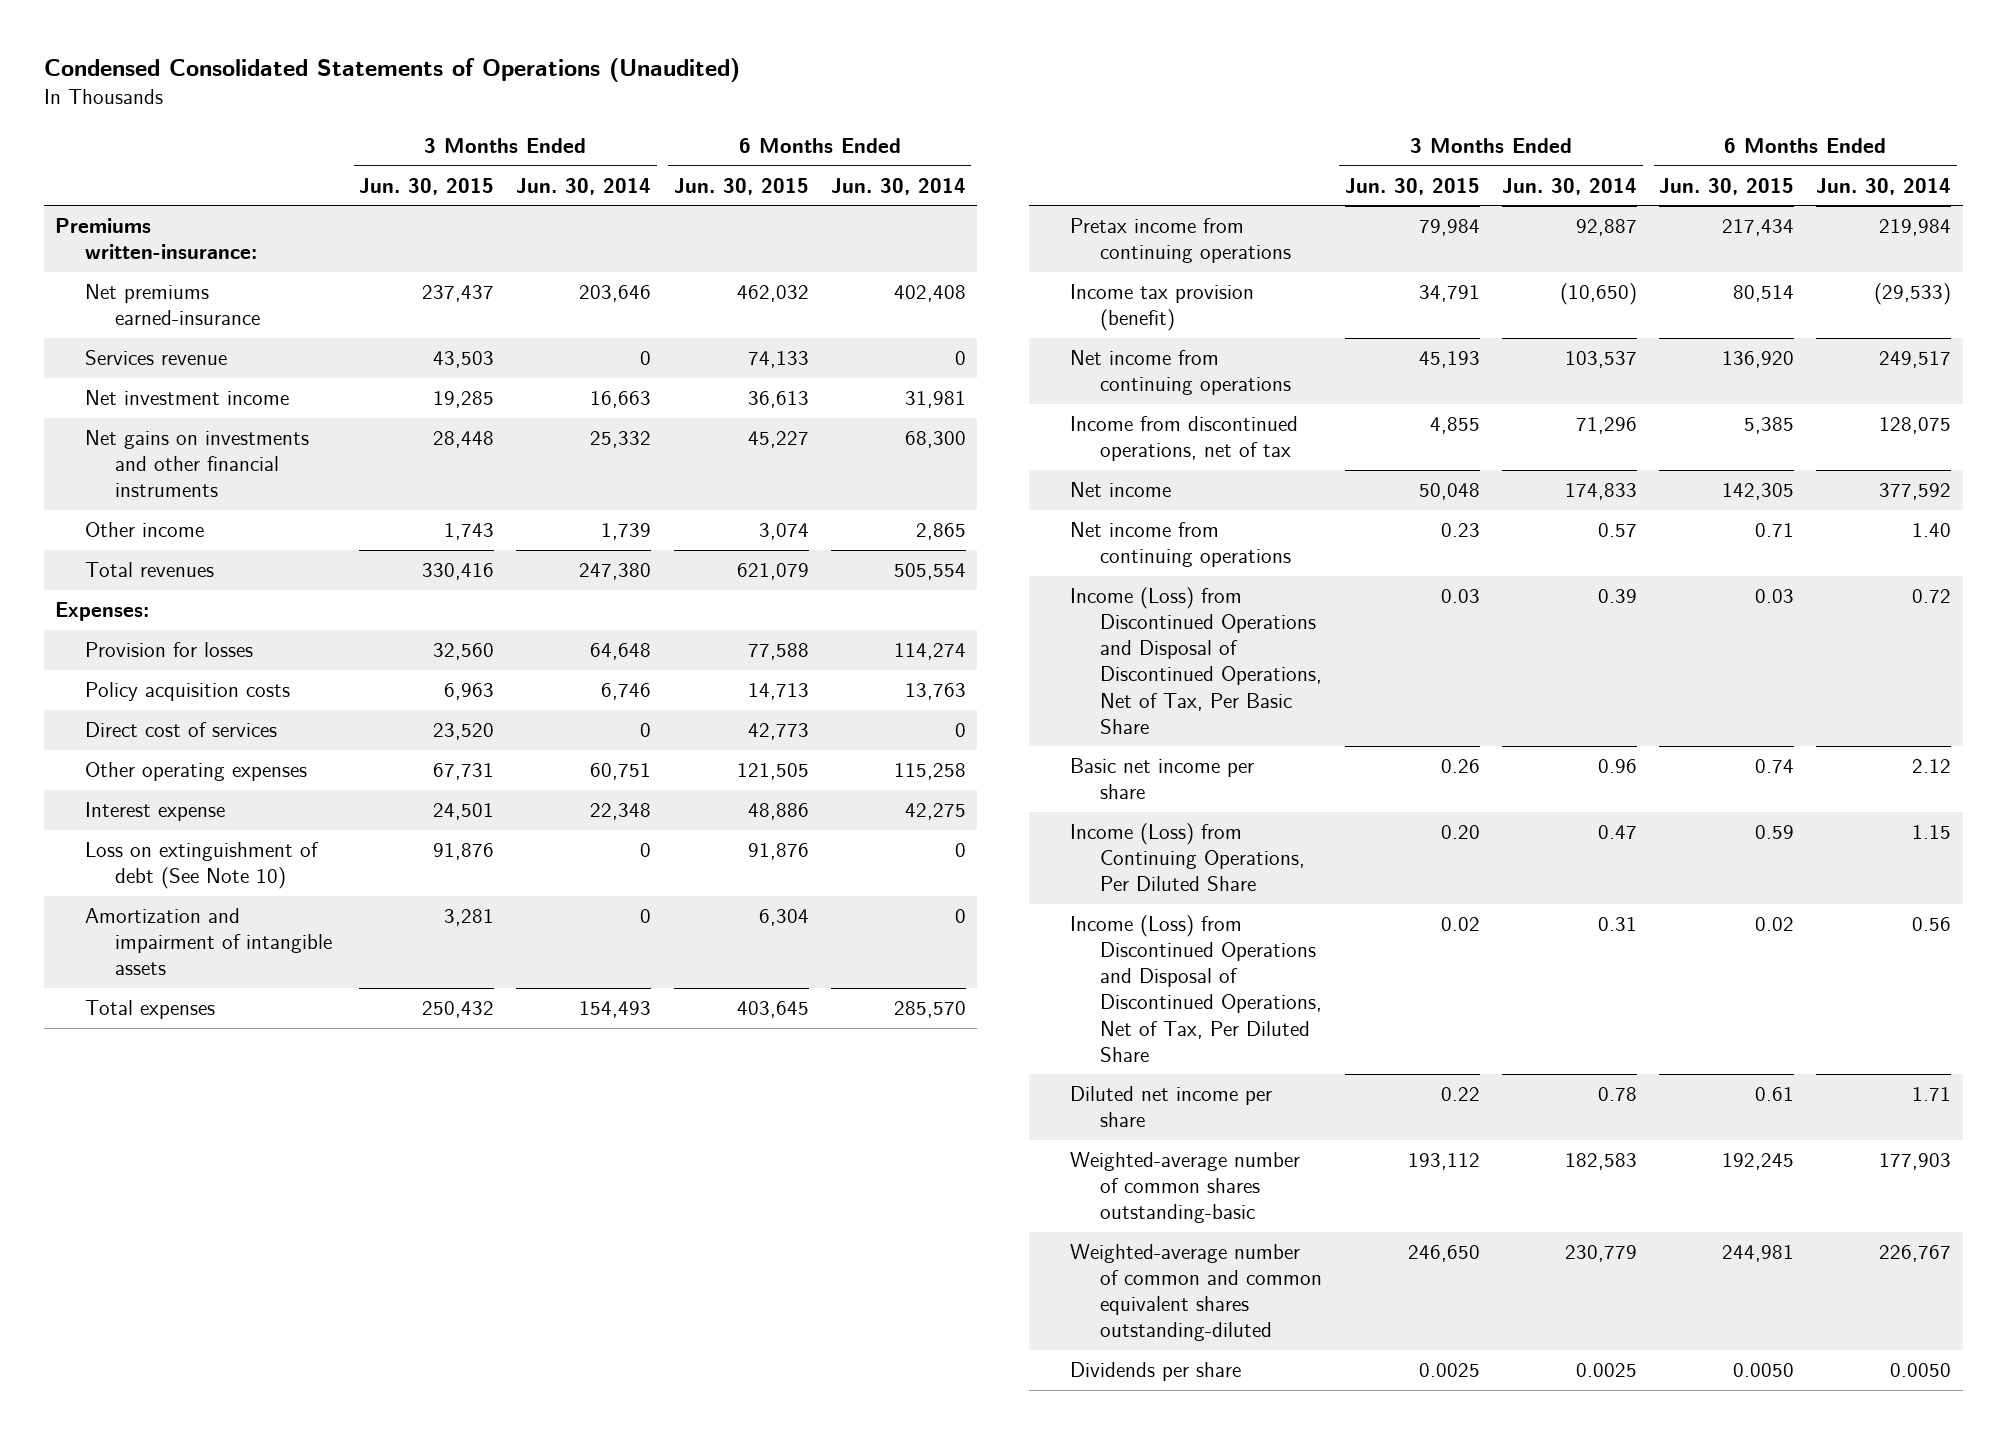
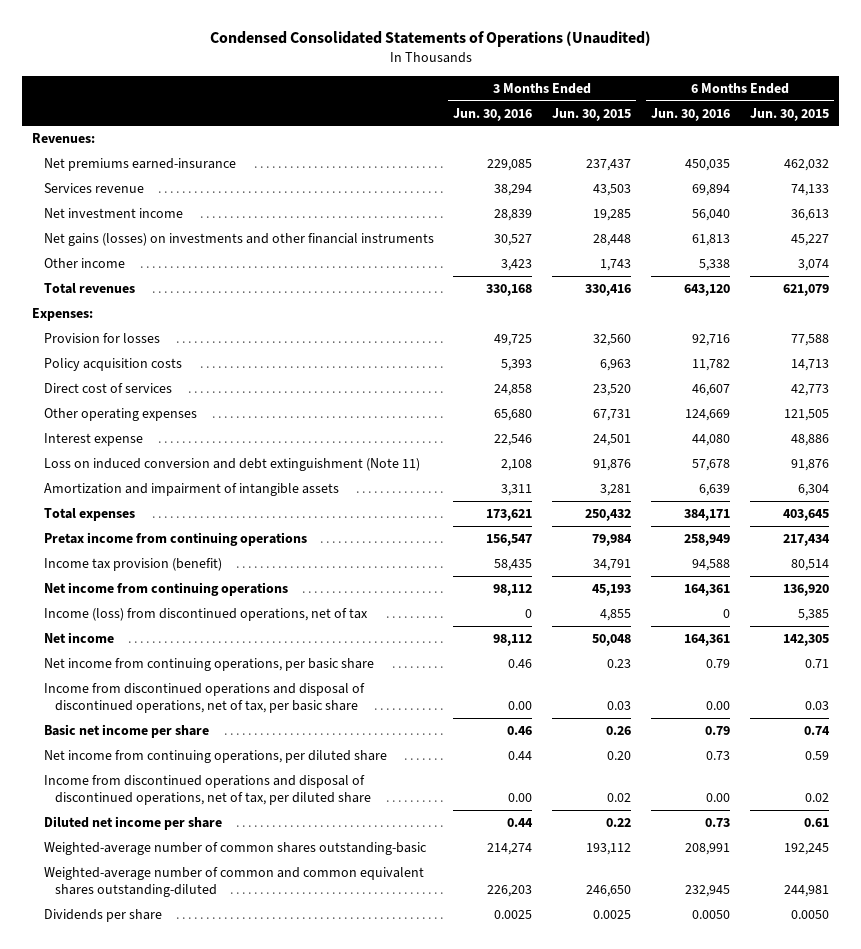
[516,177,652,195] Jun. 30, 2014 -> none
[830,177,966,195] Jun. 30, 2014 -> none
none -> [453,107,533,121] Jun. 30, 2016
none -> [651,107,731,121] Jun. 30, 2016
[54,218,257,260] Premiums written-insurance: -> none
none -> [31,132,95,143] Revenues:
[84,430,309,498] Net gains on investments and other financial instruments -> [43,232,434,246] Net gains (losses) on investments and other financial instruments
[84,842,319,890] Loss on extinguishment of debt (See Note 10) -> [43,457,420,471] Loss on induced conversion and debt extinguishment (Note 11)
[1070,416,1299,462] Income from discontinued operations, net of tax -> [43,607,368,621] Income (loss) from discontinued operations, net of tax
[1070,522,1292,568] Net income from continuing operations -> [43,657,374,671] Net income from continuing operations, per basic share
[1070,587,1323,734] Income (Loss) from Discontinued Operations and Disposal of Discontinued Operations, Net of Tax, Per Basic Share -> [43,682,365,714] Income from discontinued operations and disposal of discontinued operations, net of tax, per basic share
[1070,823,1306,892] Income (Loss) from Continuing Operations, Per Diluted Share -> [43,749,387,763] Net income from continuing operations, per diluted share
[1070,915,1323,1062] Income (Loss) from Discontinued Operations and Disposal of Discontinued Operations, Net of Tax, Per Diluted Share -> [43,774,372,806] Income from discontinued operations and disposal of discontinued operations, net of tax, per diluted share

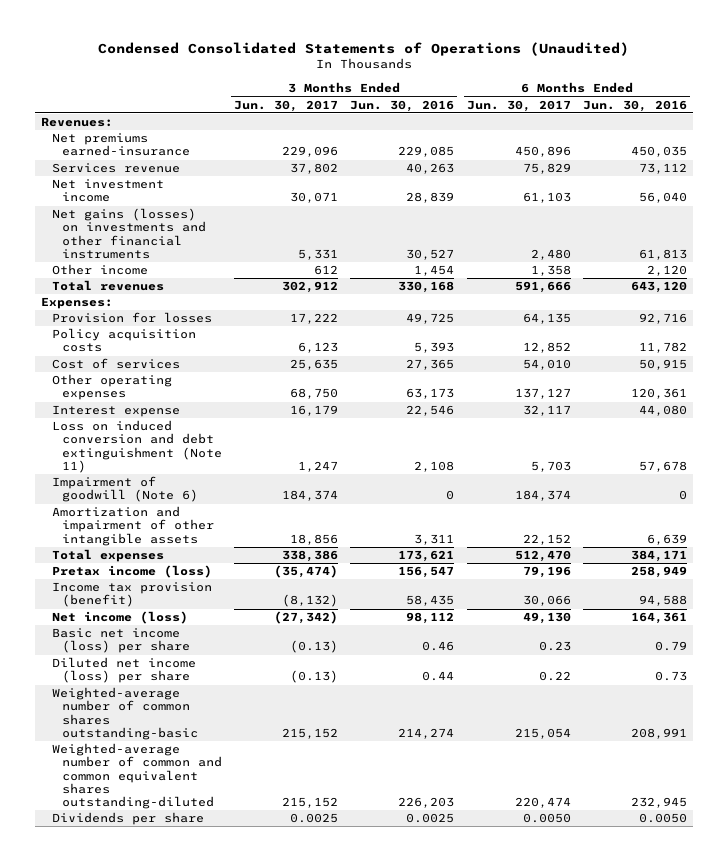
[552,107,632,121] Jun. 30, 2015 -> none
[750,107,830,121] Jun. 30, 2015 -> none
none -> [234,99,339,112] Jun. 30, 2017
none -> [466,99,571,112] Jun. 30, 2017
[494,183,533,196] 38,294 -> [406,163,455,175] 40,263
[692,183,731,196] 69,894 -> [638,163,687,175] 73,112
[501,258,533,271] 3,423 -> [414,265,455,277] 1,454
[699,258,731,271] 5,338 -> [646,265,687,277] 2,120
[43,382,172,393] Direct cost of services -> [51,358,180,370] Cost of services
[494,383,533,396] 24,858 -> [406,359,455,371] 27,365
[692,383,731,396] 46,607 -> [638,359,687,371] 50,915
[494,408,533,421] 65,680 -> [406,388,455,400] 63,173
[685,408,731,421] 124,669 -> [630,388,687,400] 120,361
none -> [51,476,198,503] Impairment of goodwill (Note 6)
[43,482,339,496] Amortization and impairment of intangible assets -> [51,506,214,546] Amortization and impairment of other intangible assets
[43,531,307,546] Pretax income from continuing operations -> [51,565,212,579] Pretax income (loss)
[43,607,368,621] Income (loss) from discontinued operations, net of tax -> none
[43,631,114,643] Net income -> none
[43,657,374,671] Net income from continuing operations, per basic share -> none
[43,682,365,714] Income from discontinued operations and disposal of discontinued operations, net of tax, per basic share -> none
[43,749,387,763] Net income from continuing operations, per diluted share -> none
[43,774,372,806] Income from discontinued operations and disposal of discontinued operations, net of tax, per diluted share -> none
[43,581,288,596] Net income from continuing operations -> [51,611,188,625] Net income (loss)
[43,723,209,738] Basic net income per share -> [51,628,190,654] Basic net income (loss) per share
[43,815,222,830] Diluted net income per share -> [51,657,196,684] Diluted net income (loss) per share

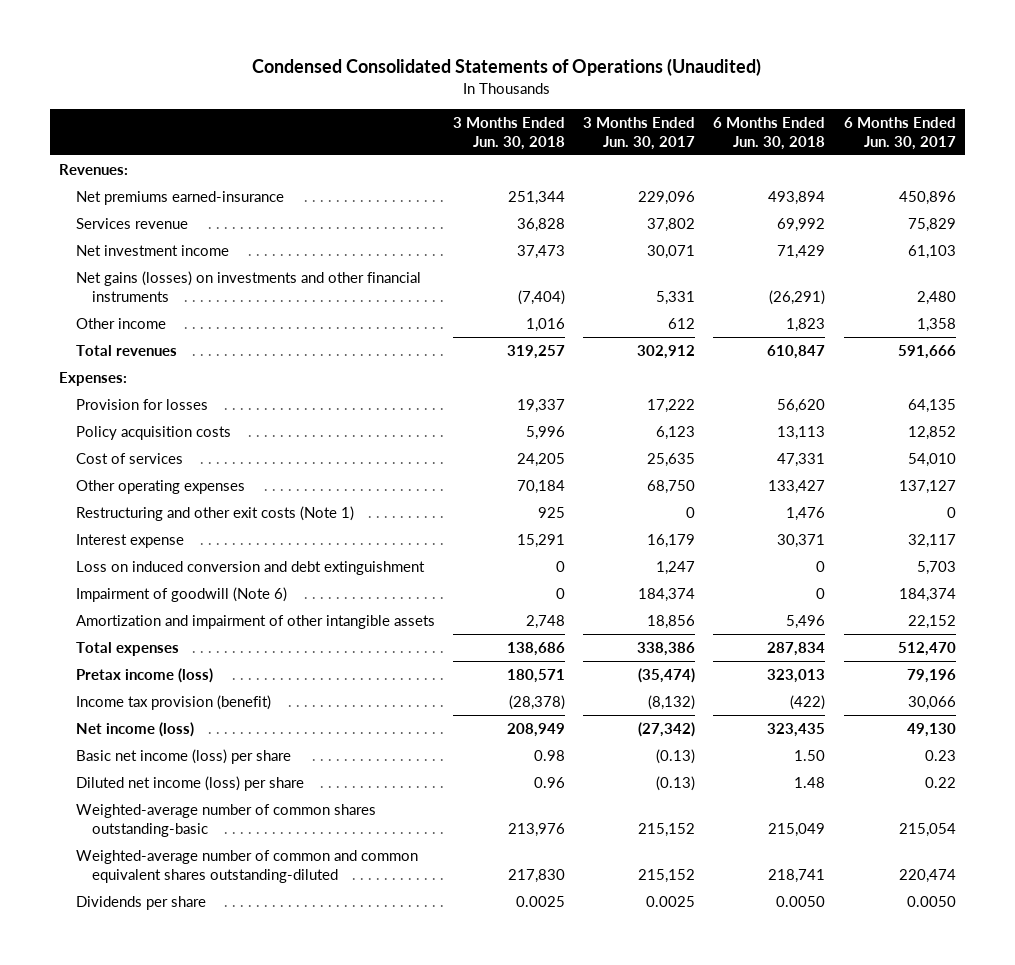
[350,99,455,112] Jun. 30, 2016 -> none
[582,99,687,112] Jun. 30, 2016 -> none
none -> [452,116,565,150] 3 Months Ended Jun. 30, 2018
none -> [713,116,826,150] 6 Months Ended Jun. 30, 2018
none -> [75,505,354,521] Restructuring and other exit costs (Note 1)
[51,420,222,473] Loss on induced conversion and debt extinguishment (Note 11) -> [75,560,425,575] Loss on induced conversion and debt extinguishment

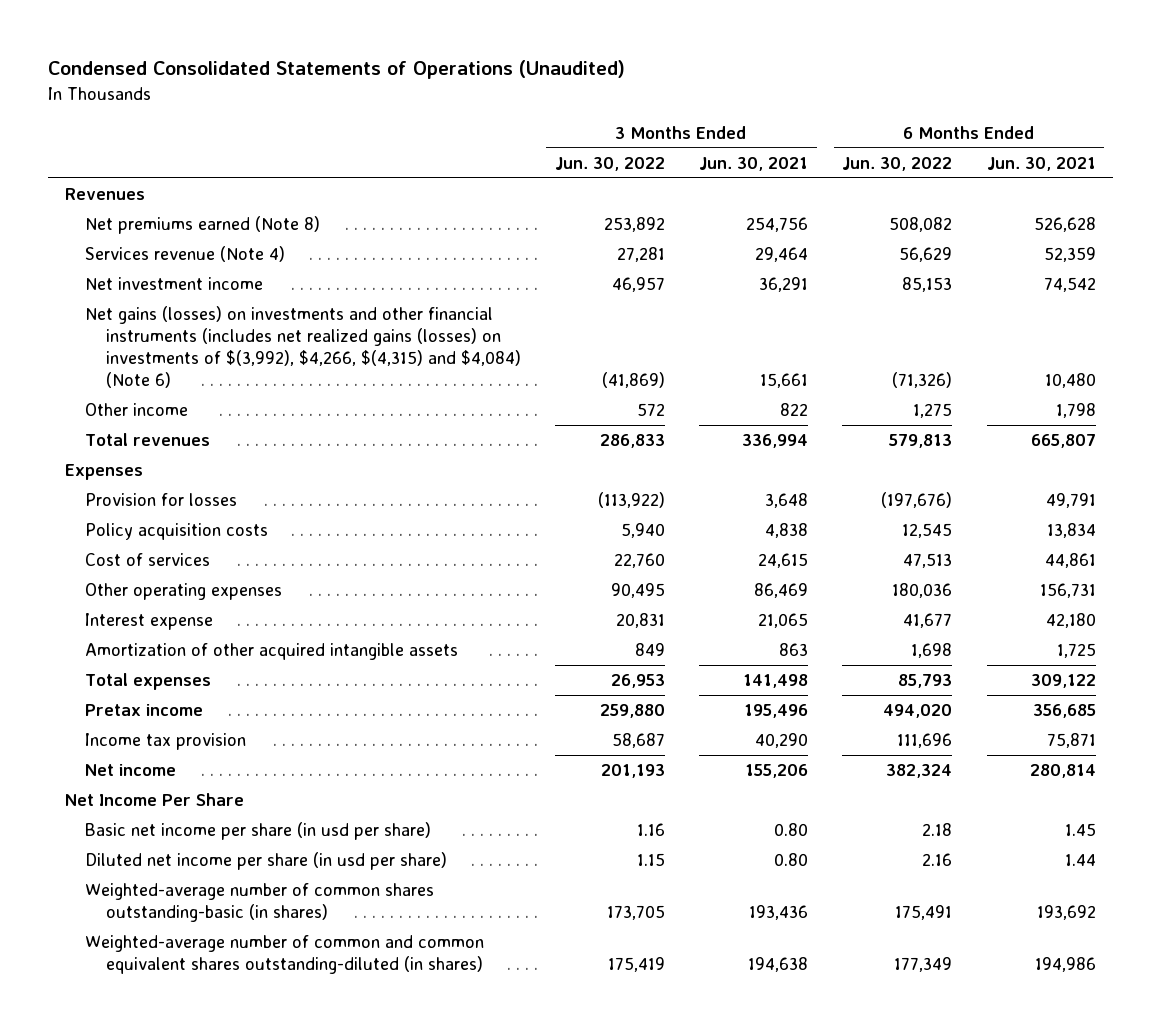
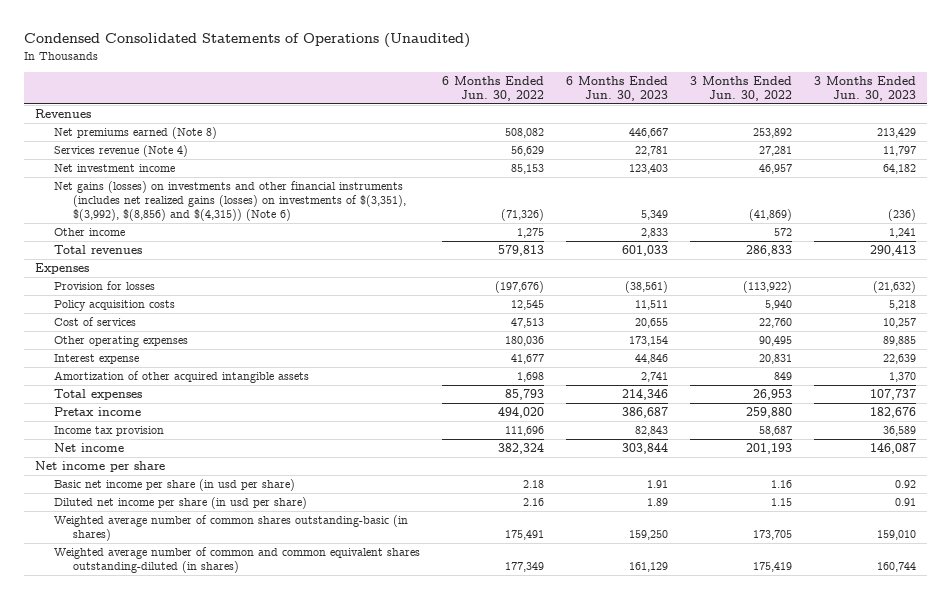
[699,156,809,171] Jun. 30, 2021 -> none
[986,156,1096,171] Jun. 30, 2021 -> none
none -> [566,76,669,102] 6 Months Ended Jun. 30, 2023
none -> [813,76,916,102] 3 Months Ended Jun. 30, 2023
[85,306,521,388] Net gains (losses) on investments and other financial instruments (includes net realized gains (losses) on investments of $(3,992), $4,266, $(4,315) and $4,084) (Note 6) -> [54,181,407,222] Net gains (losses) on investments and other financial instruments (includes net realized gains (losses) on investments of $(3,351), $(3,992), $(8,856) and $(4,315)) (Note 6)
[64,793,244,807] Net Income Per Share -> [35,461,166,473] Net income per share
[85,883,435,922] Weighted-average number of common shares outstanding-basic (in shares) -> [54,515,409,542] Weighted average number of common shares outstanding-basic (in shares)
[85,935,485,974] Weighted-average number of common and common equivalent shares outstanding-diluted (in shares) -> [54,547,421,574] Weighted average number of common and common equivalent shares outstanding-diluted (in shares)

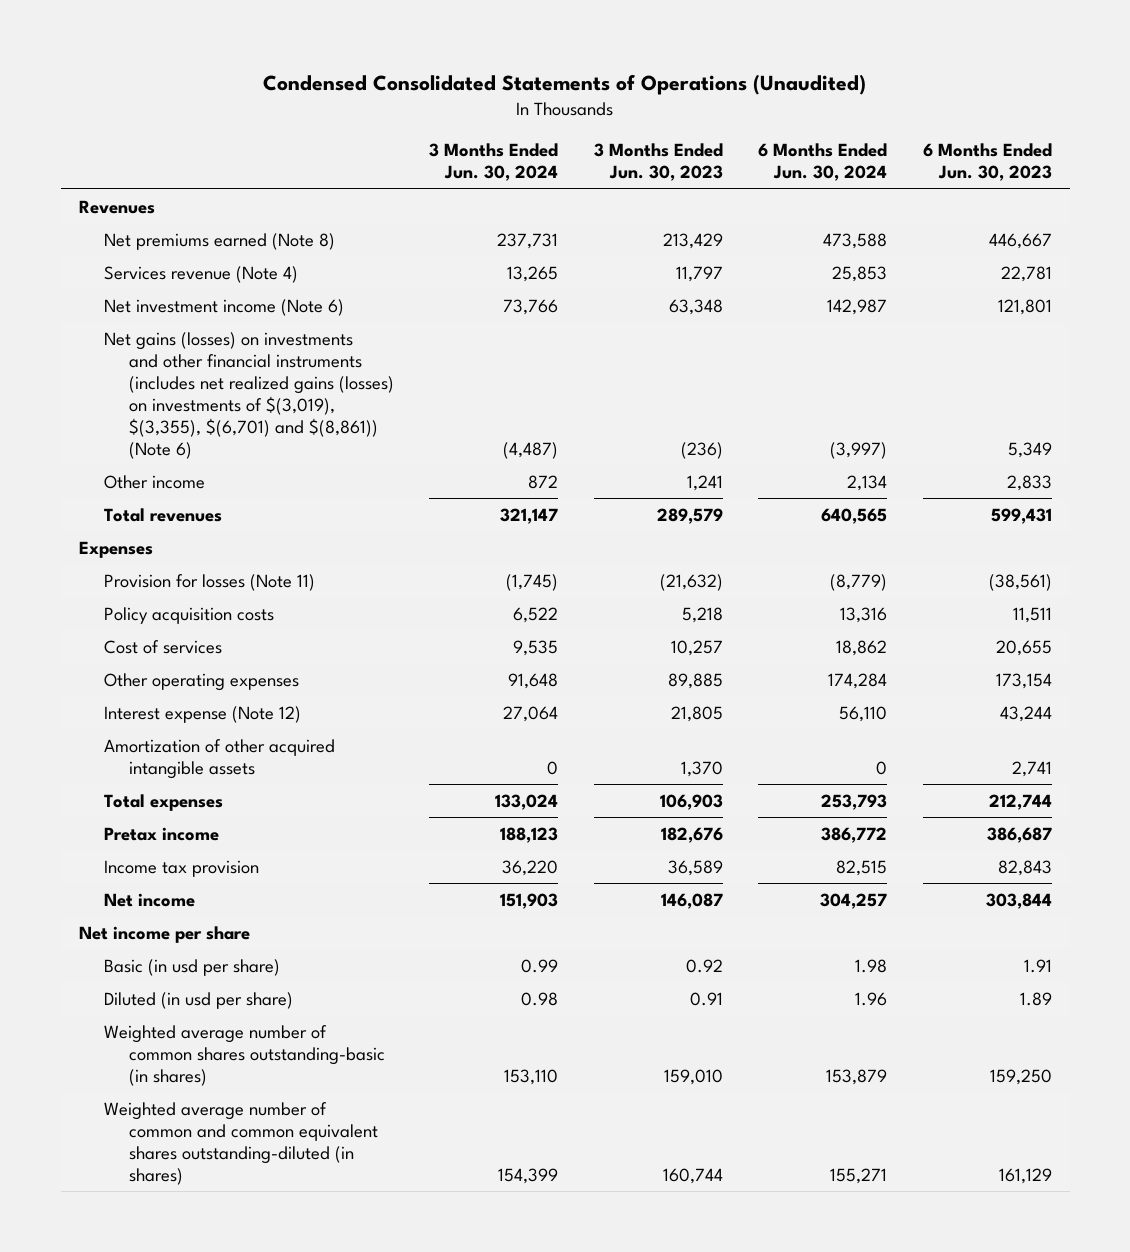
[442,76,545,102] 6 Months Ended Jun. 30, 2022 -> none
[689,76,792,102] 3 Months Ended Jun. 30, 2022 -> none
none -> [429,143,559,182] 3 Months Ended Jun. 30, 2024
none -> [758,143,888,182] 6 Months Ended Jun. 30, 2024
[54,164,176,173] Net investment income -> [103,298,344,316] Net investment income (Note 6)
[629,164,669,175] 123,403 -> [997,298,1052,315] 121,801
[882,164,916,175] 64,182 -> [668,298,723,315] 63,348
[54,181,407,222] Net gains (losses) on investments and other financial instruments (includes net realized gains (losses) on investments of $(3,351), $(3,992), $(8,856) and $(4,315)) (Note 6) -> [103,331,394,460] Net gains (losses) on investments and other financial instruments (includes net realized gains (losses) on investments of $(3,019), $(3,355), $(6,701) and $(8,861)) (Note 6)
[622,245,669,257] 601,033 -> [990,507,1052,524] 599,431
[869,245,916,257] 290,413 -> [656,507,723,524] 289,579
[54,281,156,291] Provision for losses -> [103,573,315,591] Provision for losses (Note 11)
[54,354,140,365] Interest expense -> [103,705,301,723] Interest expense (Note 12)
[635,354,669,365] 44,846 -> [999,705,1052,722] 43,244
[882,354,916,365] 22,639 -> [670,705,723,722] 21,805
[622,389,669,401] 214,346 -> [988,793,1052,810] 212,744
[869,389,916,401] 107,737 -> [659,793,723,810] 106,903
[54,479,296,492] Basic net income per share (in usd per share) -> [103,958,280,976] Basic (in usd per share)
[54,497,308,510] Diluted net income per share (in usd per share) -> [103,991,293,1009] Diluted (in usd per share)

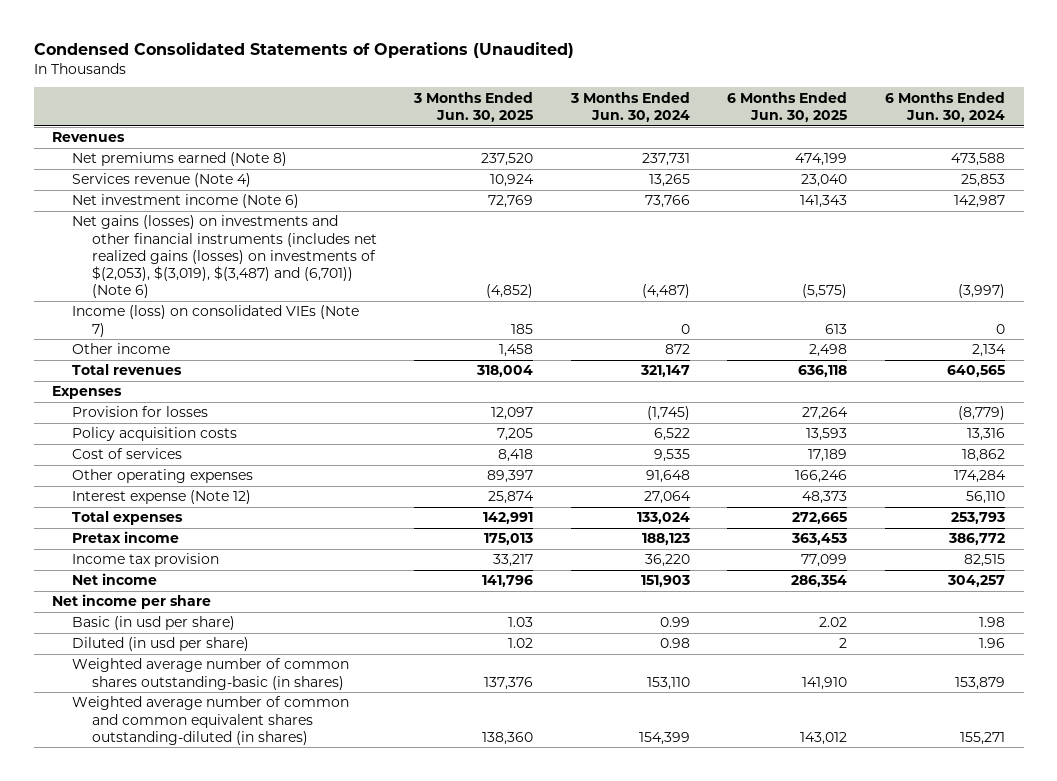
[593,143,723,182] 3 Months Ended Jun. 30, 2023 -> none
[922,143,1052,182] 6 Months Ended Jun. 30, 2023 -> none
none -> [413,91,534,123] 3 Months Ended Jun. 30, 2025
none -> [727,91,848,123] 6 Months Ended Jun. 30, 2025
[103,331,394,460] Net gains (losses) on investments and other financial instruments (includes net realized gains (losses) on investments of $(3,019), $(3,355), $(6,701) and $(8,861)) (Note 6) -> [72,215,377,299] Net gains (losses) on investments and other financial instruments (includes net realized gains (losses) on investments of $(2,053), $(3,019), $(3,487) and (6,701)) (Note 6)
none -> [72,305,360,337] Income (loss) on consolidated VIEs (Note 7)
[103,573,315,591] Provision for losses (Note 11) -> [72,406,209,418] Provision for losses
[103,738,335,779] Amortization of other acquired intangible assets -> none

